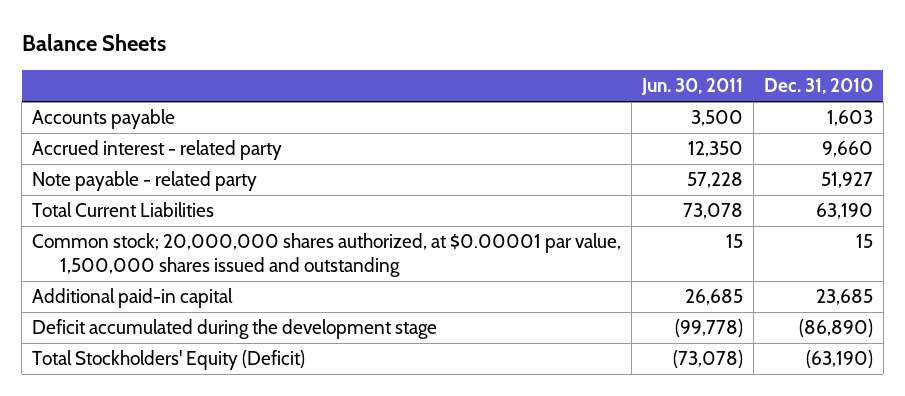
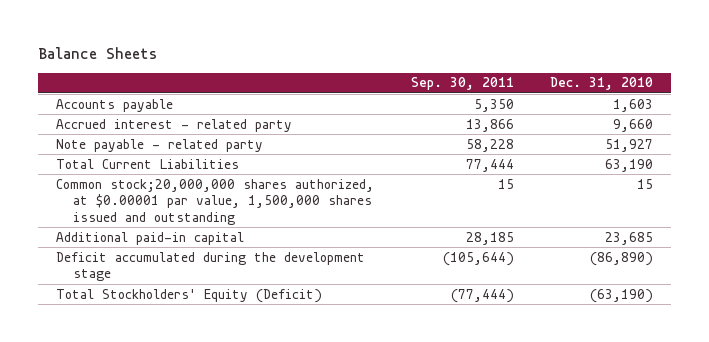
[641,78,744,96] Jun. 30, 2011 -> none
none -> [410,77,514,91] Sep. 30, 2011
[32,233,622,277] Common stock; 20,000,000 shares authorized, at $0.00001 par value, 1,500,000 shares issued and outstanding -> [56,178,375,225] Common stock;20,000,000 shares authorized, at $0.00001 par value, 1,500,000 shares issued and outstanding

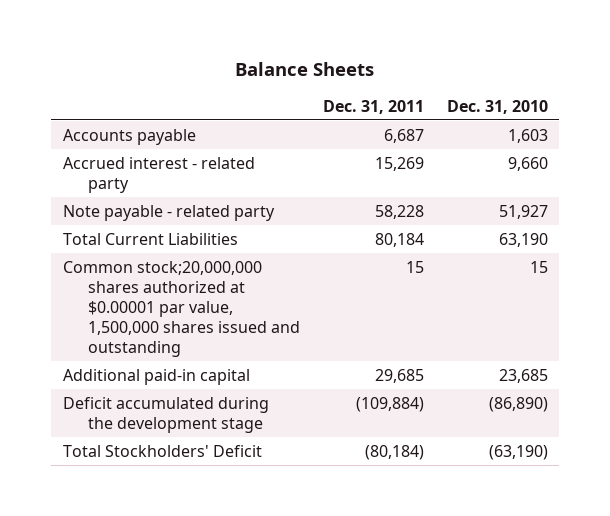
[410,77,514,91] Sep. 30, 2011 -> none
none -> [322,99,424,114] Dec. 31, 2011
[56,178,375,225] Common stock;20,000,000 shares authorized, at $0.00001 par value, 1,500,000 shares issued and outstanding -> [62,260,300,357] Common stock;20,000,000 shares authorized at $0.00001 par value, 1,500,000 shares issued and outstanding
[56,288,323,303] Total Stockholders' Equity (Deficit) -> [62,444,262,457] Total Stockholders' Deficit

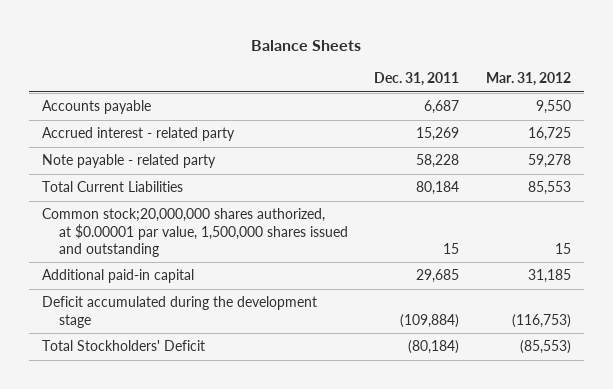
[446,99,548,114] Dec. 31, 2010 -> none
none -> [485,72,571,87] Mar. 31, 2012
[62,260,300,357] Common stock;20,000,000 shares authorized at $0.00001 par value, 1,500,000 shares issued and outstanding -> [42,208,348,257] Common stock;20,000,000 shares authorized, at $0.00001 par value, 1,500,000 shares issued and outstanding

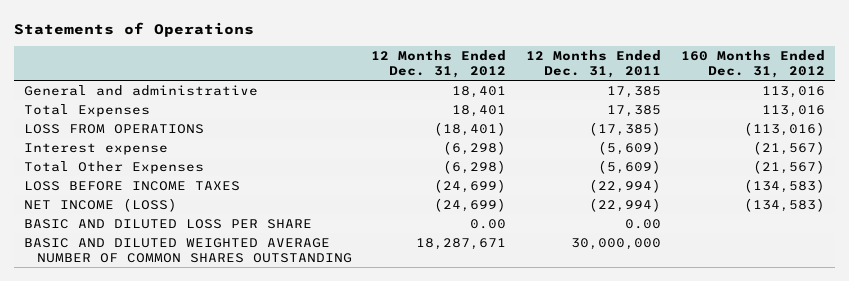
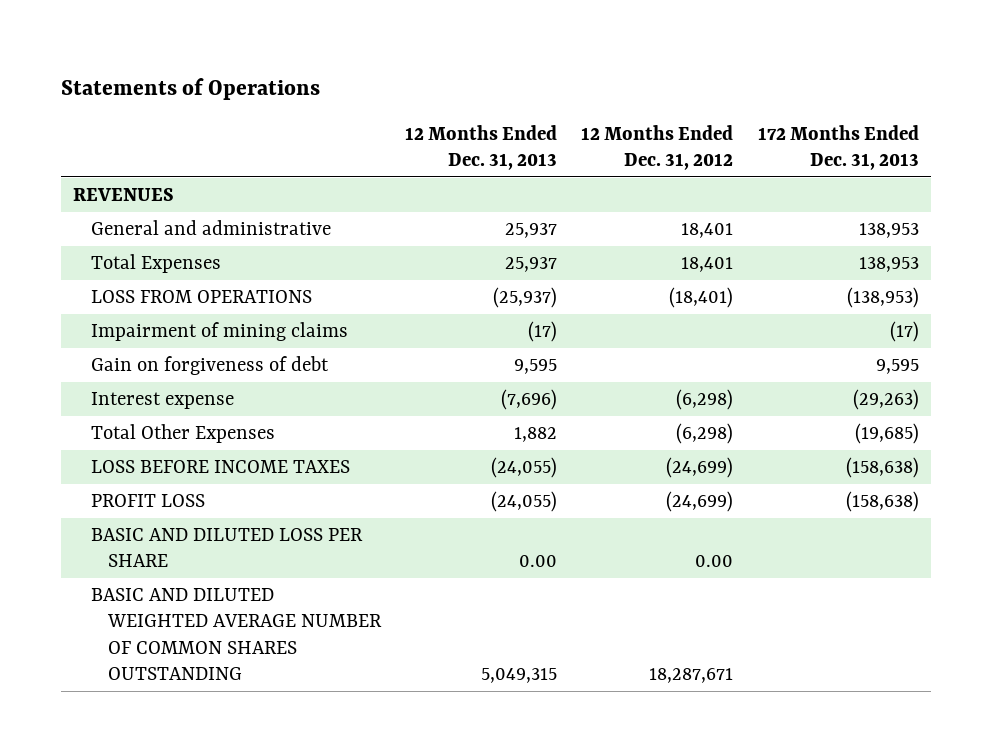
[526,49,662,78] 12 Months Ended Dec. 31, 2011 -> none
[680,49,825,78] 160 Months Ended Dec. 31, 2012 -> none
none -> [405,124,558,170] 12 Months Ended Dec. 31, 2013
none -> [757,124,919,170] 172 Months Ended Dec. 31, 2013
none -> [73,188,175,202] REVENUES
none -> [90,322,348,342] Impairment of mining claims
none -> [90,356,329,376] Gain on forgiveness of debt
[24,197,178,212] NET INCOME (LOSS) -> [90,494,205,508] PROFIT LOSS

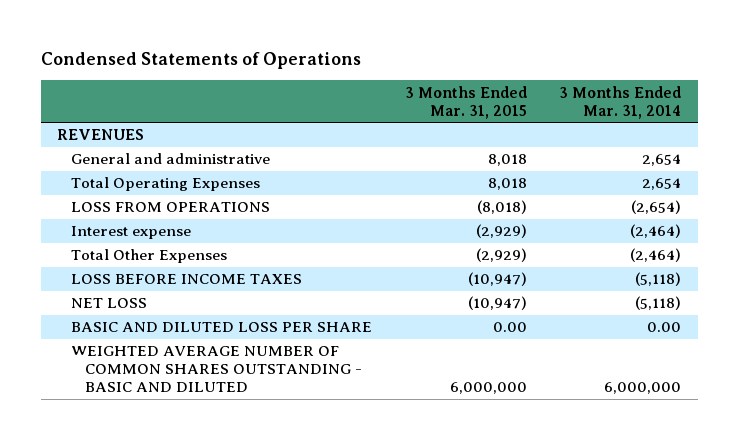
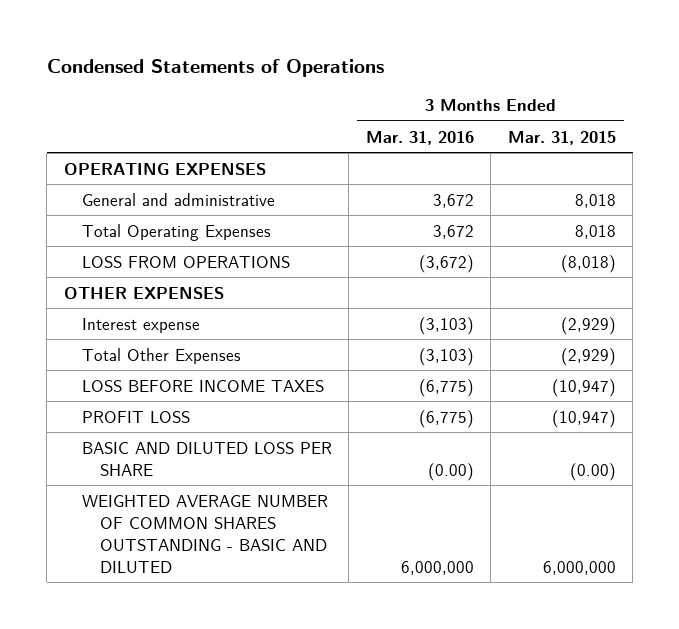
[559,85,682,119] 3 Months Ended Mar. 31, 2014 -> none
none -> [365,130,474,145] Mar. 31, 2016
[57,129,145,141] REVENUES -> none
none -> [63,161,266,175] OPERATING EXPENSES
none -> [63,285,224,299] OTHER EXPENSES
[71,298,148,309] NET LOSS -> [81,410,190,423] PROFIT LOSS
[492,322,527,333] 0.00 -> [569,462,616,481] (0.00)

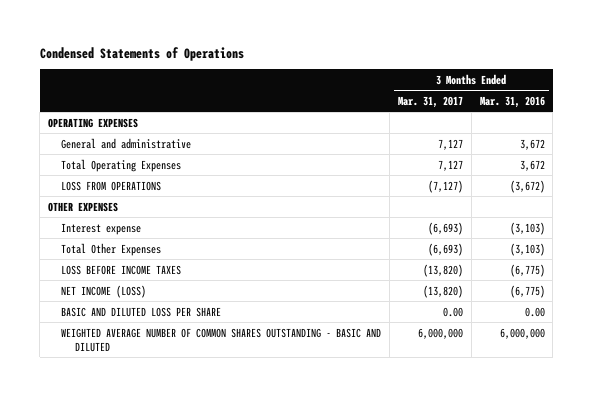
[507,130,616,145] Mar. 31, 2015 -> none
none -> [397,95,463,108] Mar. 31, 2017
[81,410,190,423] PROFIT LOSS -> [61,284,147,298] NET INCOME (LOSS)
[427,462,474,481] (0.00) -> [524,306,545,317] 0.00

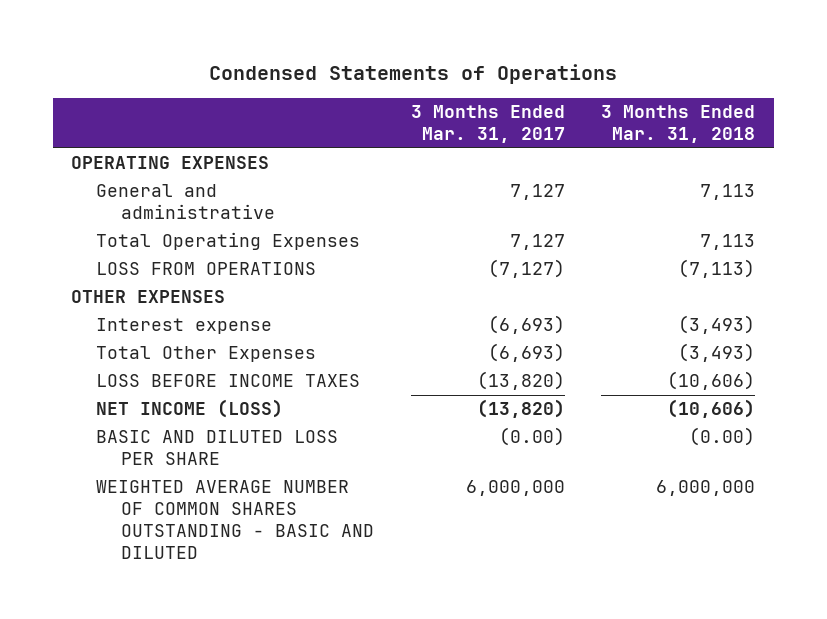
[479,95,545,108] Mar. 31, 2016 -> none
none -> [601,105,756,144] 3 Months Ended Mar. 31, 2018
[442,306,463,317] 0.00 -> [498,427,565,447] (0.00)

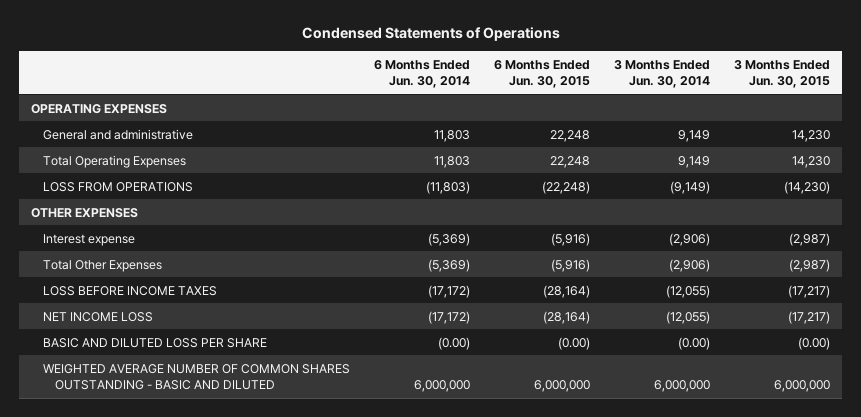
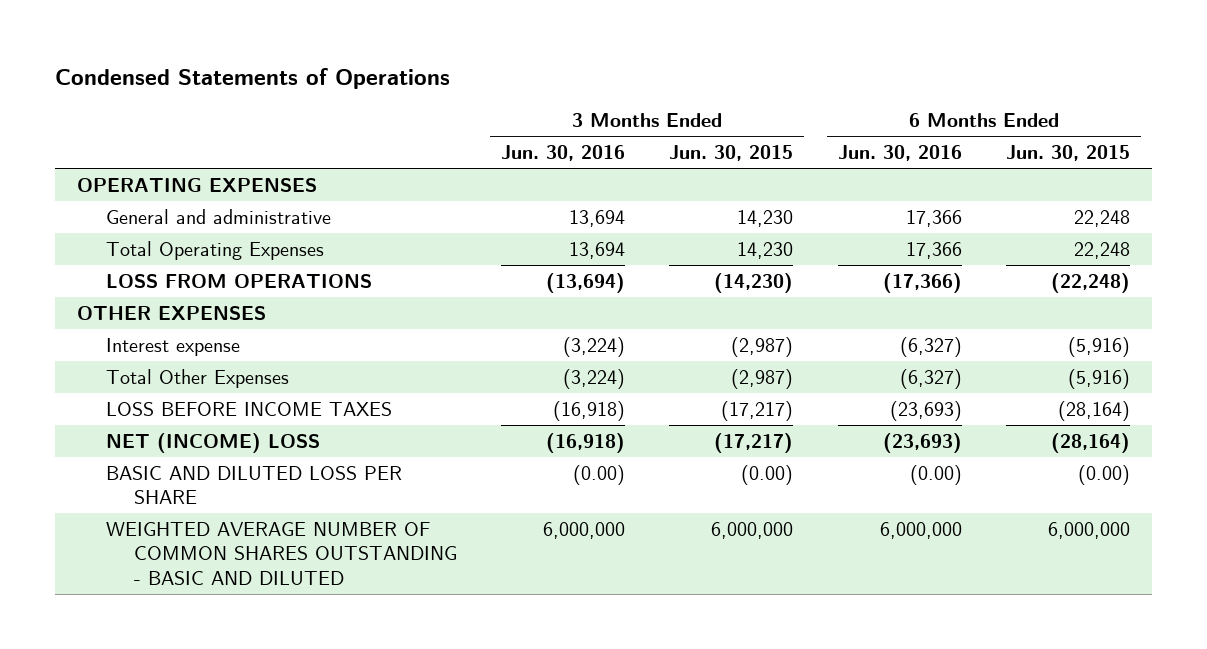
[374,59,471,89] 6 Months Ended Jun. 30, 2014 -> none
[614,59,711,89] 3 Months Ended Jun. 30, 2014 -> none
none -> [501,145,626,162] Jun. 30, 2016
none -> [837,145,962,162] Jun. 30, 2016
[42,311,153,322] NET INCOME LOSS -> [105,432,320,453] NET (INCOME) LOSS

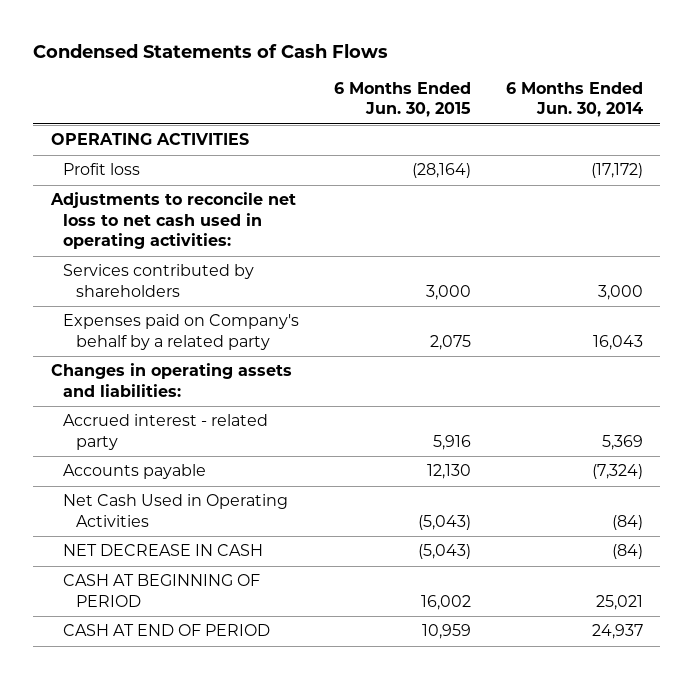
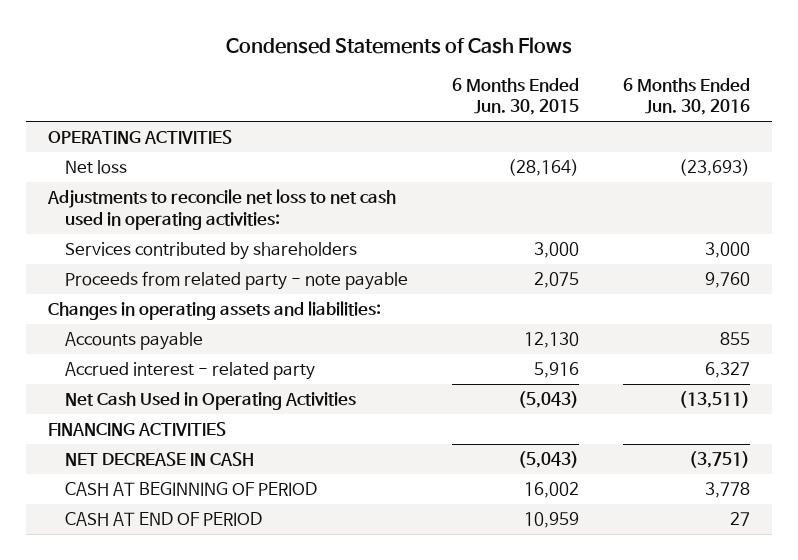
[505,81,643,118] 6 Months Ended Jun. 30, 2014 -> none
none -> [623,77,751,116] 6 Months Ended Jun. 30, 2016
[63,163,141,176] Profit loss -> [65,160,128,175] Net loss
[63,314,300,350] Expenses paid on Company's behalf by a related party -> [65,271,409,291] Proceeds from related party - note payable
[63,414,269,450] Accrued interest - related party -> [65,362,316,381] Accrued interest - related party
none -> [48,422,227,437] FINANCING ACTIVITIES

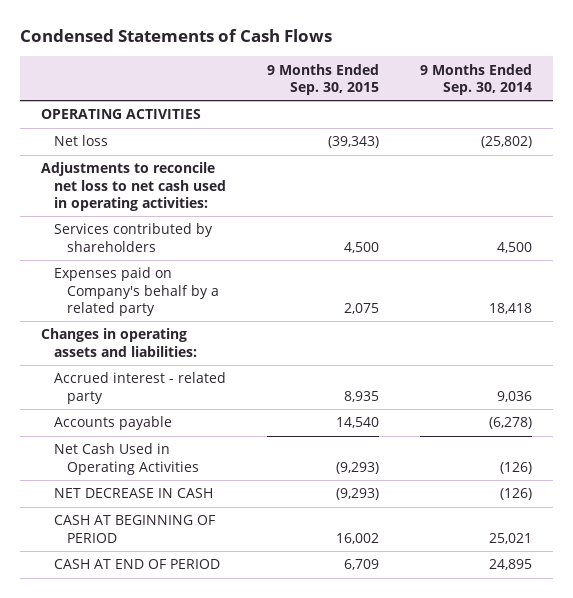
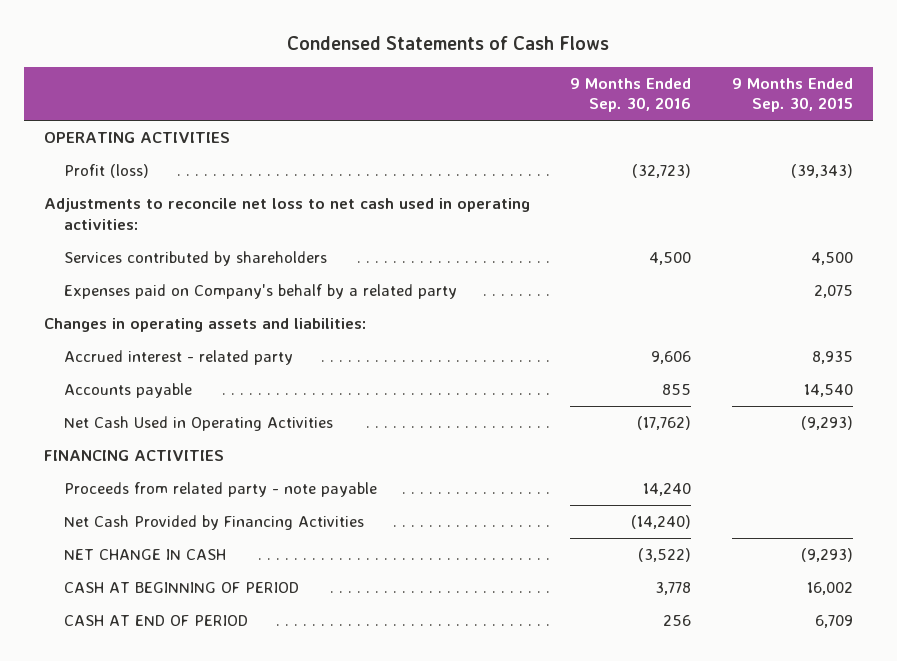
[420,63,533,96] 9 Months Ended Sep. 30, 2014 -> none
none -> [570,78,692,113] 9 Months Ended Sep. 30, 2016
[53,135,108,147] Net loss -> [63,164,149,179] Profit (loss)
none -> [44,450,225,462] FINANCING ACTIVITIES
none -> [63,482,377,498] Proceeds from related party - note payable
none -> [63,515,364,531] Net Cash Provided by Financing Activities
[53,488,213,499] NET DECREASE IN CASH -> [63,549,226,561] NET CHANGE IN CASH

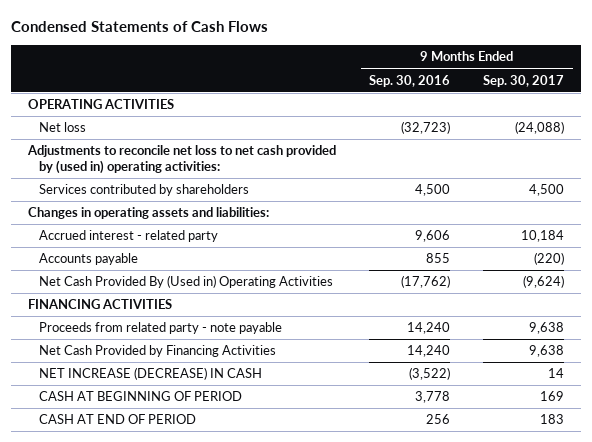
[731,78,853,113] 9 Months Ended Sep. 30, 2015 -> none
none -> [483,74,565,87] Sep. 30, 2017
[63,164,149,179] Profit (loss) -> [39,122,87,133] Net loss
[44,198,531,230] Adjustments to reconcile net loss to net cash used in operating activities: -> [26,145,336,175] Adjustments to reconcile net loss to net cash provided by (used in) operating activities:
[63,284,457,300] Expenses paid on Company's behalf by a related party -> none
[63,416,333,432] Net Cash Used in Operating Activities -> [39,275,334,289] Net Cash Provided By (Used in) Operating Activities
[631,515,692,530] (14,240) -> [407,345,451,358] 14,240
[63,549,226,561] NET CHANGE IN CASH -> [39,367,263,381] NET INCREASE (DECREASE) IN CASH

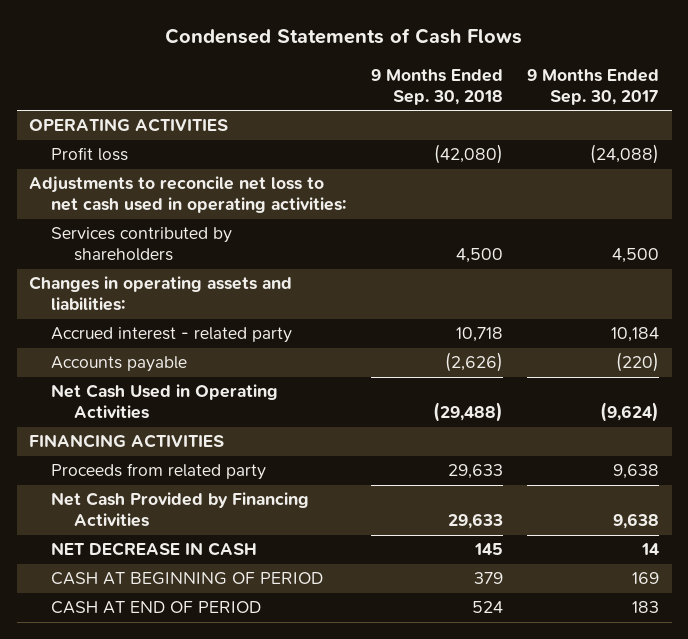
[369,74,451,87] Sep. 30, 2016 -> none
none -> [370,69,503,105] 9 Months Ended Sep. 30, 2018
[39,122,87,133] Net loss -> [51,147,129,162] Profit loss
[26,145,336,175] Adjustments to reconcile net loss to net cash provided by (used in) operating activities: -> [28,176,347,214] Adjustments to reconcile net loss to net cash used in operating activities:
[39,275,334,289] Net Cash Provided By (Used in) Operating Activities -> [51,384,279,420] Net Cash Used in Operating Activities
[39,322,283,335] Proceeds from related party - note payable -> [51,463,267,481] Proceeds from related party
[39,367,263,381] NET INCREASE (DECREASE) IN CASH -> [51,542,258,557] NET DECREASE IN CASH

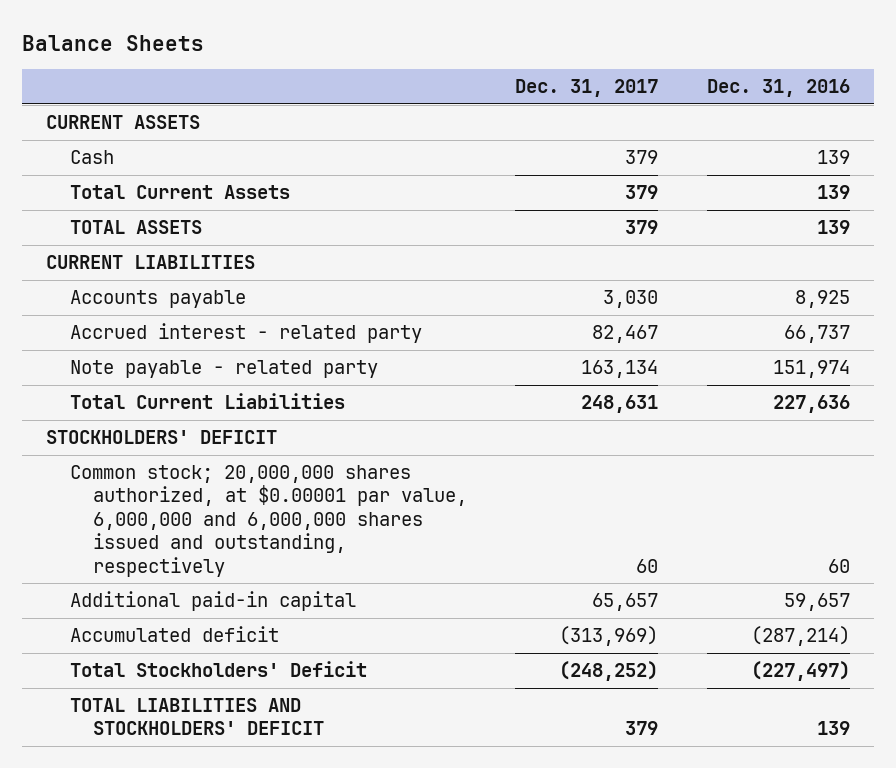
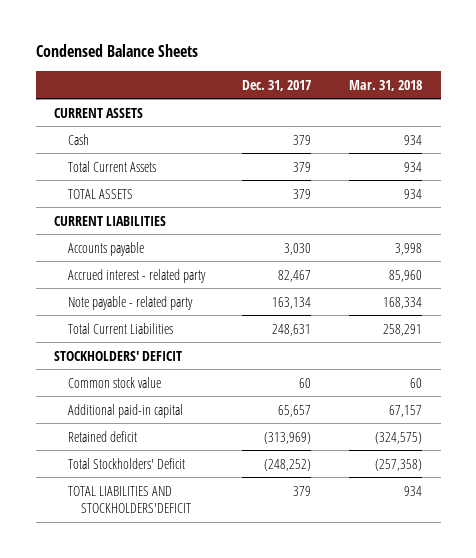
[22,34,205,51] Balance Sheets -> [35,44,198,58] Condensed Balance Sheets
[706,78,850,97] Dec. 31, 2016 -> none
none -> [348,79,422,91] Mar. 31, 2018
[69,464,467,577] Common stock; 20,000,000 shares authorized, at $0.00001 par value, 6,000,000 and 6,000,000 shares issued and outstanding, respectively -> [67,376,161,388] Common stock value
[69,625,279,642] Accumulated deficit -> [67,430,137,442] Retained deficit
[69,697,324,736] TOTAL LIABILITIES AND STOCKHOLDERS' DEFICIT -> [67,485,191,514] TOTAL LIABILITIES AND STOCKHOLDERS'DEFICIT

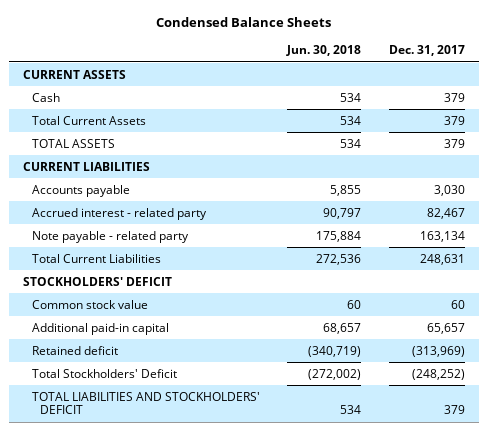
[348,79,422,91] Mar. 31, 2018 -> none
none -> [286,45,362,57] Jun. 30, 2018
[67,485,191,514] TOTAL LIABILITIES AND STOCKHOLDERS'DEFICIT -> [31,391,260,415] TOTAL LIABILITIES AND STOCKHOLDERS' DEFICIT

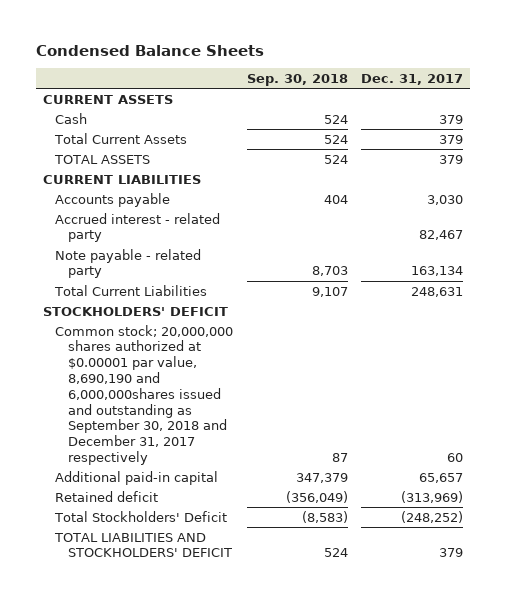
[286,45,362,57] Jun. 30, 2018 -> none
none -> [246,73,348,86] Sep. 30, 2018
[31,299,148,309] Common stock value -> [55,324,234,465] Common stock; 20,000,000 shares authorized at $0.00001 par value, 8,690,190 and 6,000,000shares issued and outstanding as September 30, 2018 and December 31, 2017 respectively

